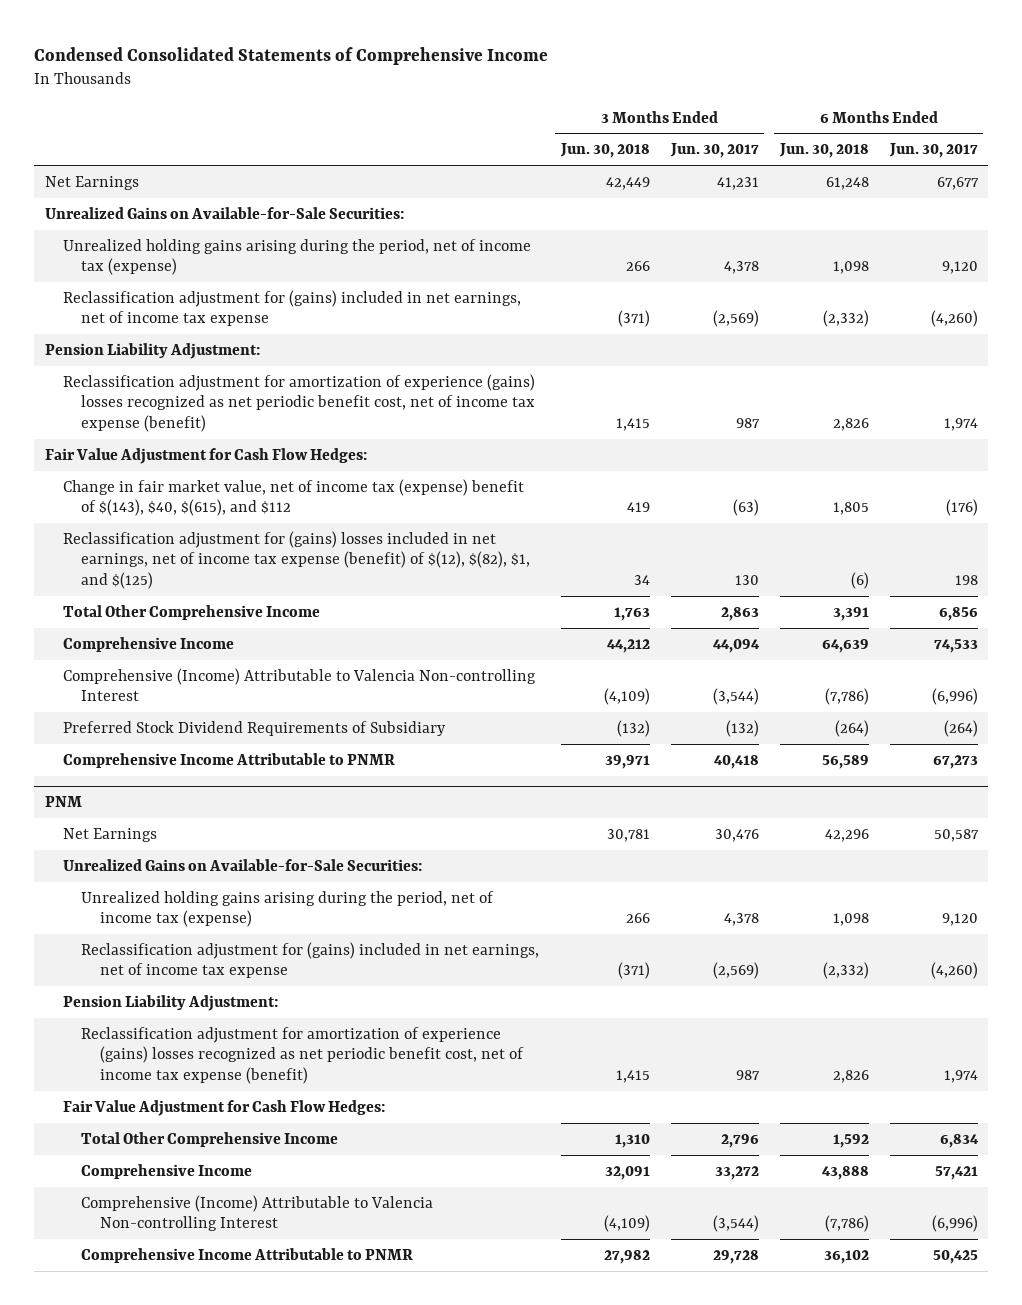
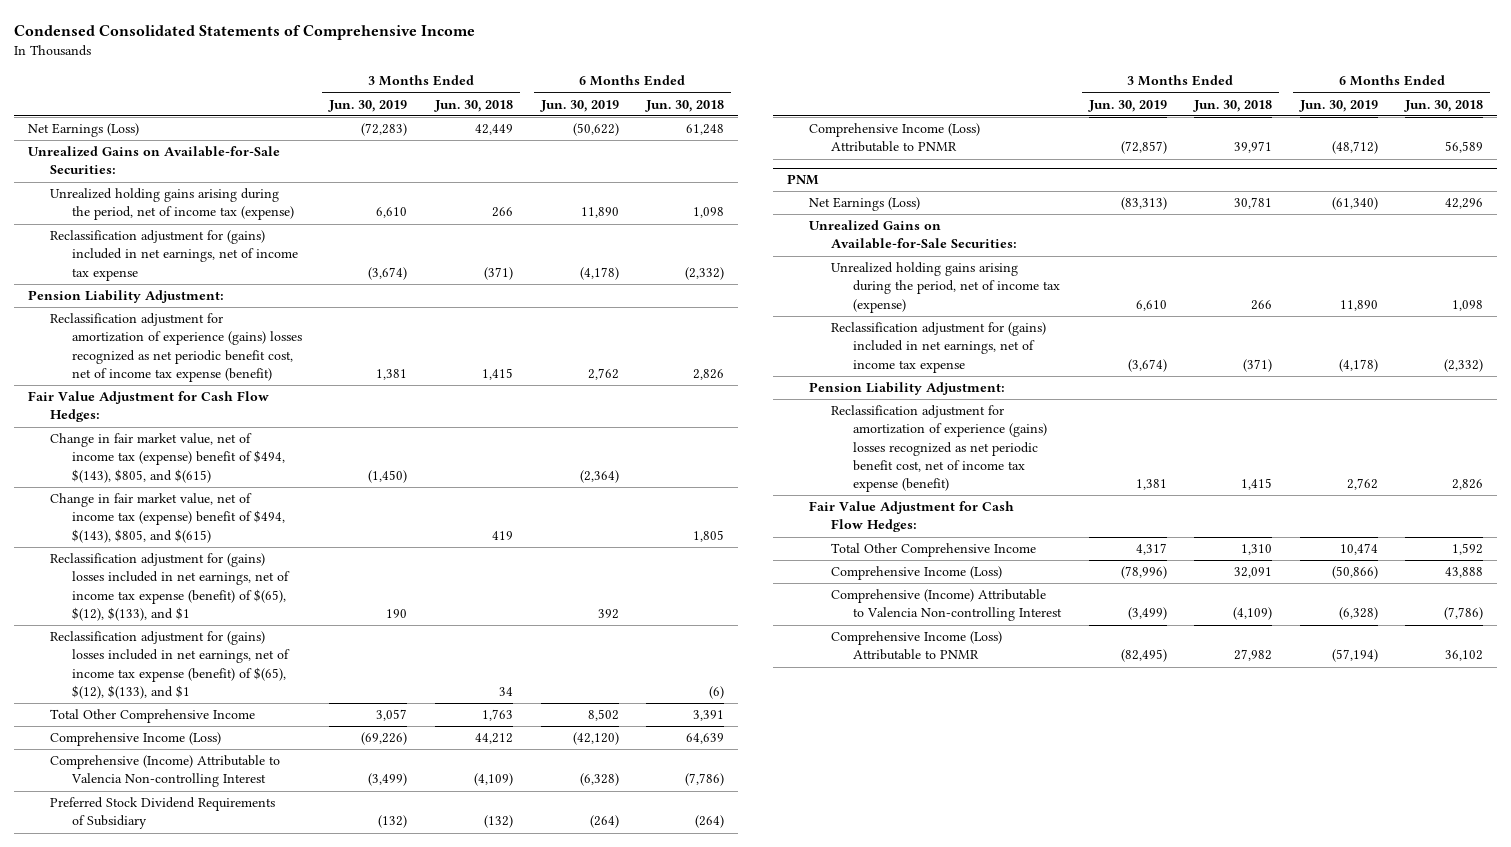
[669,143,759,159] Jun. 30, 2017 -> none
[888,143,978,159] Jun. 30, 2017 -> none
none -> [328,99,408,112] Jun. 30, 2019
none -> [539,99,619,112] Jun. 30, 2019
[44,175,139,190] Net Earnings -> [27,123,139,138] Net Earnings (Loss)
none -> [49,433,285,483] Change in fair market value, net of income tax (expense) benefit of $494, $(143), $805, and $(615)
[63,478,525,517] Change in fair market value, net of income tax (expense) benefit of $(143), $40, $(615), and $112 -> [49,493,285,543] Change in fair market value, net of income tax (expense) benefit of $494, $(143), $805, and $(615)
none -> [49,553,290,621] Reclassification adjustment for (gains) losses included in net earnings, net of income tax expense (benefit) of $(65), $(12), $(133), and $1
[63,530,531,589] Reclassification adjustment for (gains) losses included in net earnings, net of income tax expense (benefit) of $(12), $(82), $1, and $(125) -> [49,631,290,699] Reclassification adjustment for (gains) losses included in net earnings, net of income tax expense (benefit) of $(65), $(12), $(133), and $1
[63,636,235,652] Comprehensive Income -> [49,732,221,747] Comprehensive Income (Loss)
[63,752,396,768] Comprehensive Income Attributable to PNMR -> [809,123,981,153] Comprehensive Income (Loss) Attributable to PNMR
[63,827,158,842] Net Earnings -> [809,197,921,212] Net Earnings (Loss)
[81,1163,253,1179] Comprehensive Income -> [830,566,1002,581] Comprehensive Income (Loss)
[81,1247,414,1263] Comprehensive Income Attributable to PNMR -> [830,631,1002,661] Comprehensive Income (Loss) Attributable to PNMR

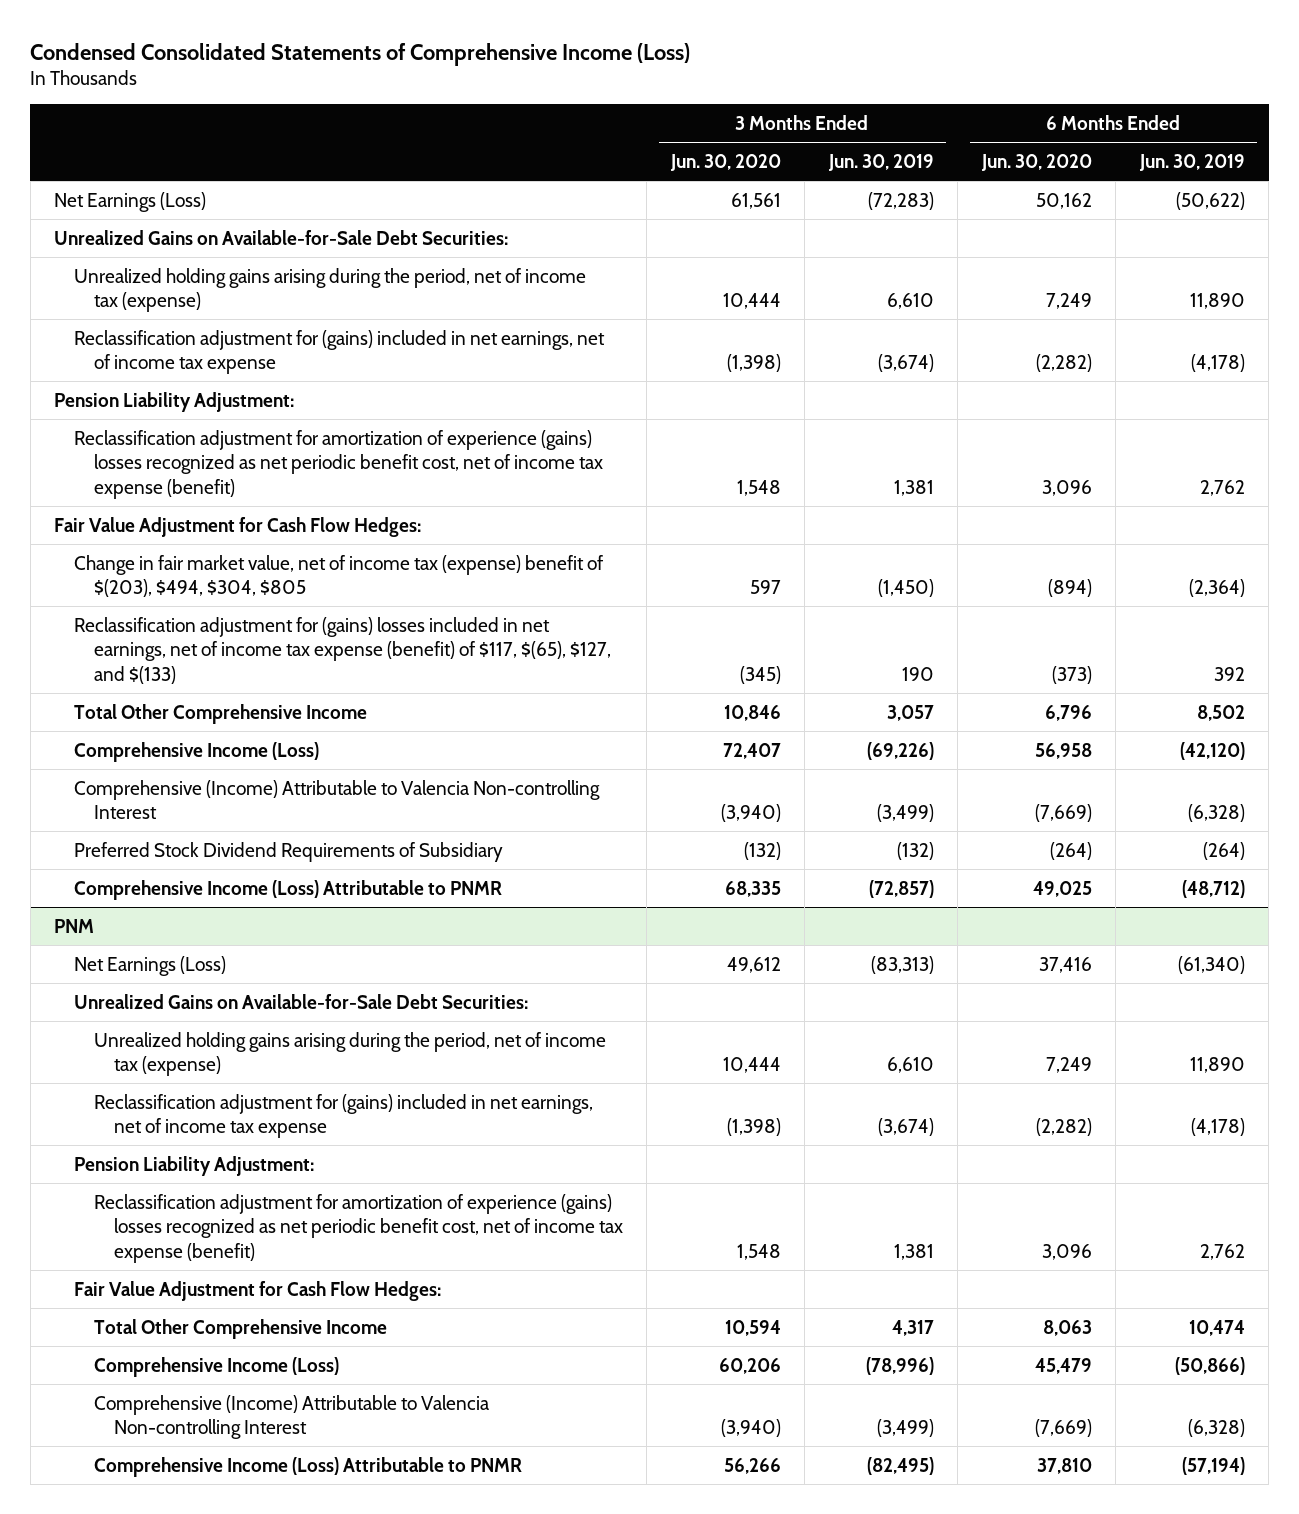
[14,24,476,40] Condensed Consolidated Statements of Comprehensive Income -> [30,42,691,66] Condensed Consolidated Statements of Comprehensive Income (Loss)
[434,99,514,112] Jun. 30, 2018 -> none
[645,99,725,112] Jun. 30, 2018 -> none
none -> [669,153,781,171] Jun. 30, 2020
none -> [980,153,1092,171] Jun. 30, 2020
[27,146,280,175] Unrealized Gains on Available-for-Sale Securities: -> [54,229,509,245] Unrealized Gains on Available-for-Sale Debt Securities:
[49,493,285,543] Change in fair market value, net of income tax (expense) benefit of $494, $(143), $805, and $(615) -> none
[49,631,290,699] Reclassification adjustment for (gains) losses included in net earnings, net of income tax expense (benefit) of $(65), $(12), $(133), and $1 -> none
[49,433,285,483] Change in fair market value, net of income tax (expense) benefit of $494, $(143), $805, and $(615) -> [74,554,605,598] Change in fair market value, net of income tax (expense) benefit of $(203), $494, $304, $805
[49,553,290,621] Reclassification adjustment for (gains) losses included in net earnings, net of income tax expense (benefit) of $(65), $(12), $(133), and $1 -> [74,616,611,684] Reclassification adjustment for (gains) losses included in net earnings, net of income tax expense (benefit) of $117, $(65), $127, and $(133)
[809,220,1017,250] Unrealized Gains on Available-for-Sale Securities: -> [74,993,529,1009] Unrealized Gains on Available-for-Sale Debt Securities:

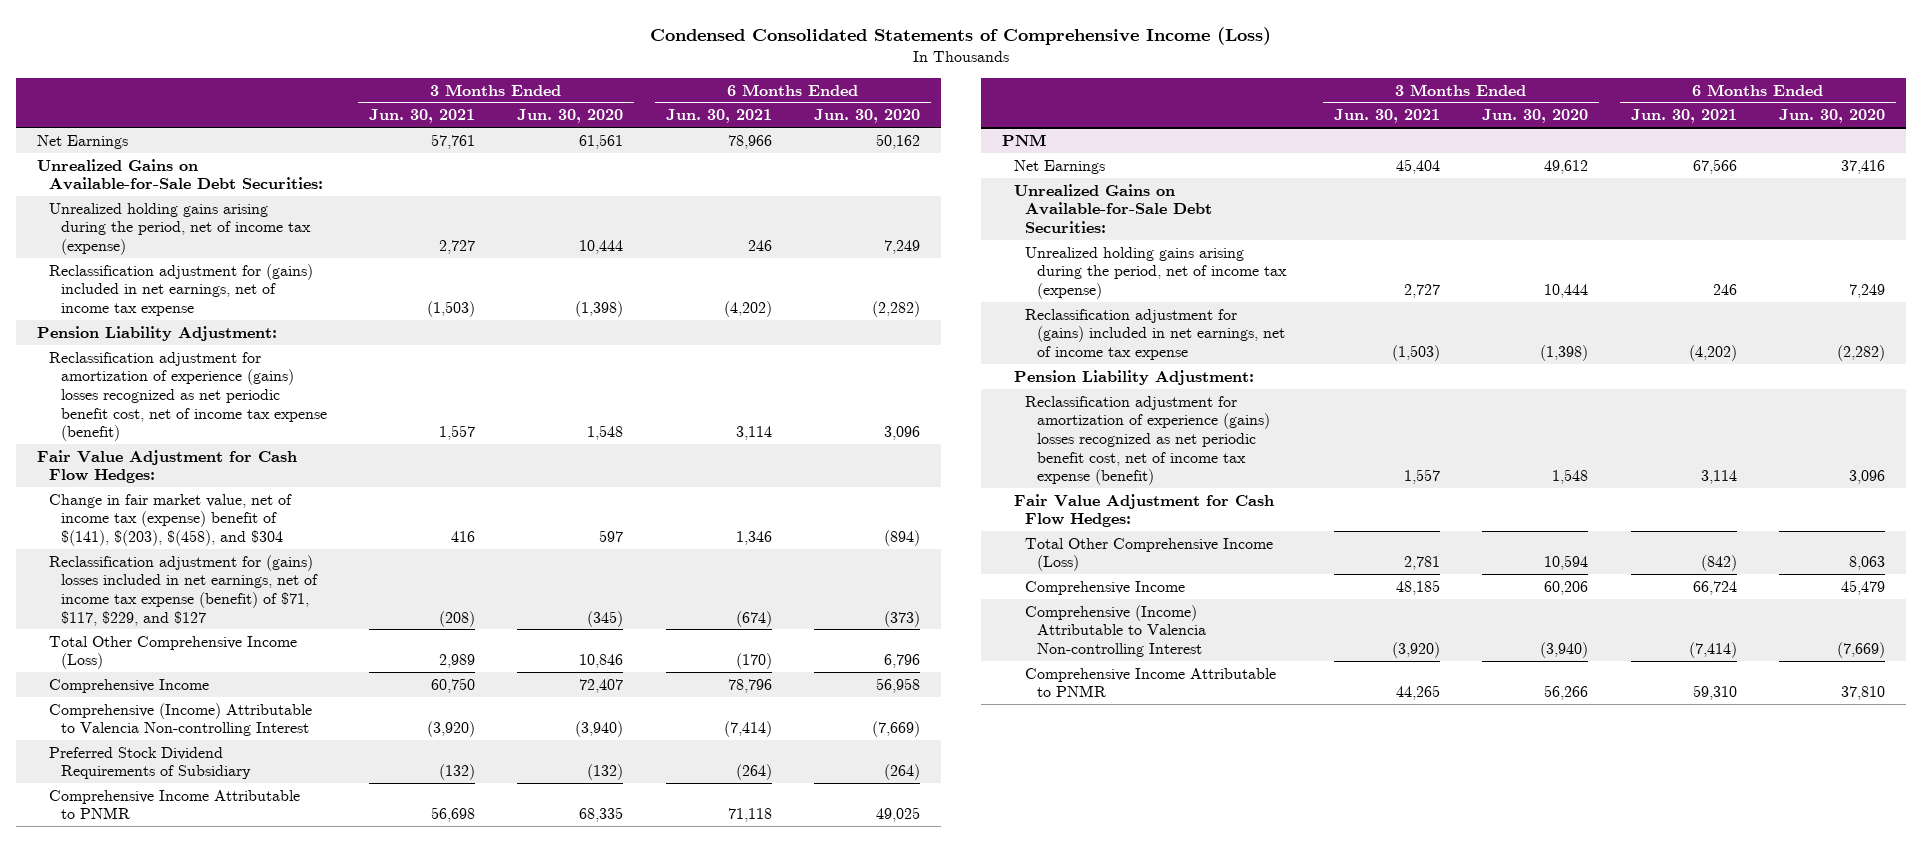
[827,153,934,171] Jun. 30, 2019 -> none
[1138,153,1245,171] Jun. 30, 2019 -> none
none -> [368,109,475,124] Jun. 30, 2021
none -> [665,109,772,124] Jun. 30, 2021
[54,191,207,212] Net Earnings (Loss) -> [37,134,129,149] Net Earnings
[74,554,605,598] Change in fair market value, net of income tax (expense) benefit of $(203), $494, $304, $805 -> [48,493,292,546] Change in fair market value, net of income tax (expense) benefit of $(141), $(203), $(458), and $304
[74,616,611,684] Reclassification adjustment for (gains) losses included in net earnings, net of income tax expense (benefit) of $117, $(65), $127, and $(133) -> [48,554,318,626] Reclassification adjustment for (gains) losses included in net earnings, net of income tax expense (benefit) of $71, $117, $229, and $127
[74,703,368,724] Total Other Comprehensive Income -> [48,635,297,670] Total Other Comprehensive Income (Loss)
[74,741,320,762] Comprehensive Income (Loss) -> [48,678,209,693] Comprehensive Income
[74,879,503,900] Comprehensive Income (Loss) Attributable to PNMR -> [48,789,300,820] Comprehensive Income Attributable to PNMR
[74,955,227,976] Net Earnings (Loss) -> [1013,159,1105,174] Net Earnings
[93,1318,387,1339] Total Other Comprehensive Income -> [1025,537,1274,572] Total Other Comprehensive Income (Loss)
[93,1356,339,1377] Comprehensive Income (Loss) -> [1025,580,1186,595] Comprehensive Income
[93,1456,522,1477] Comprehensive Income (Loss) Attributable to PNMR -> [1025,667,1277,698] Comprehensive Income Attributable to PNMR

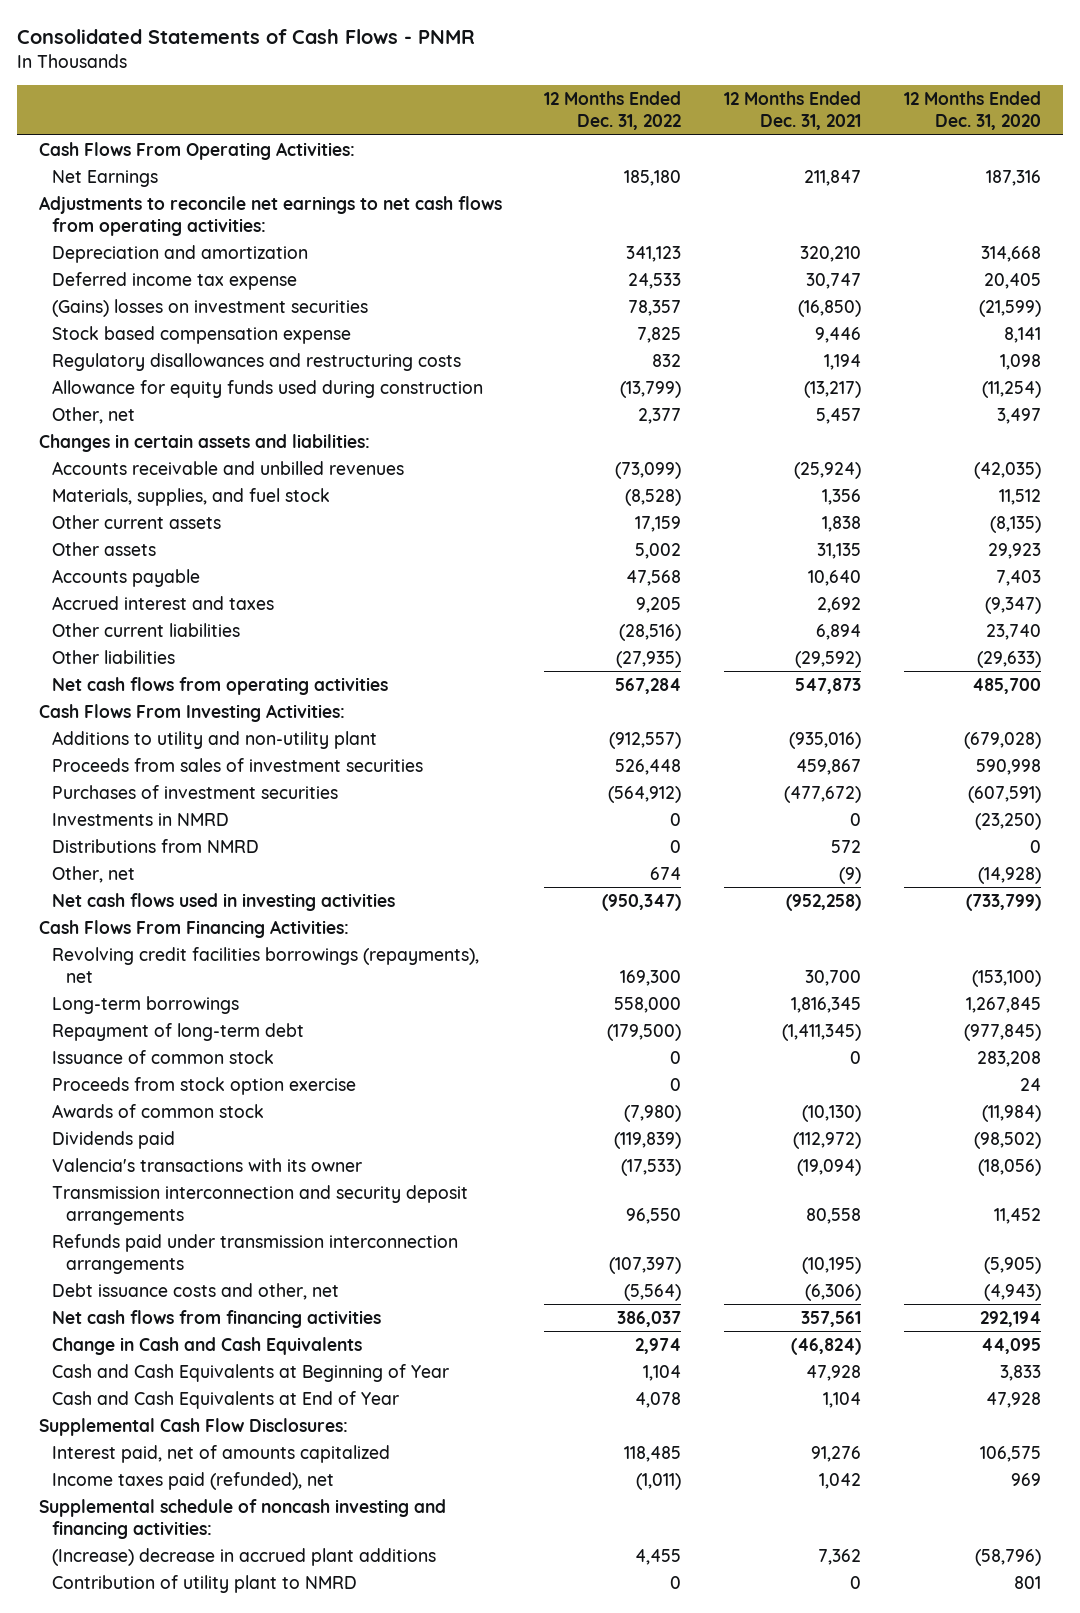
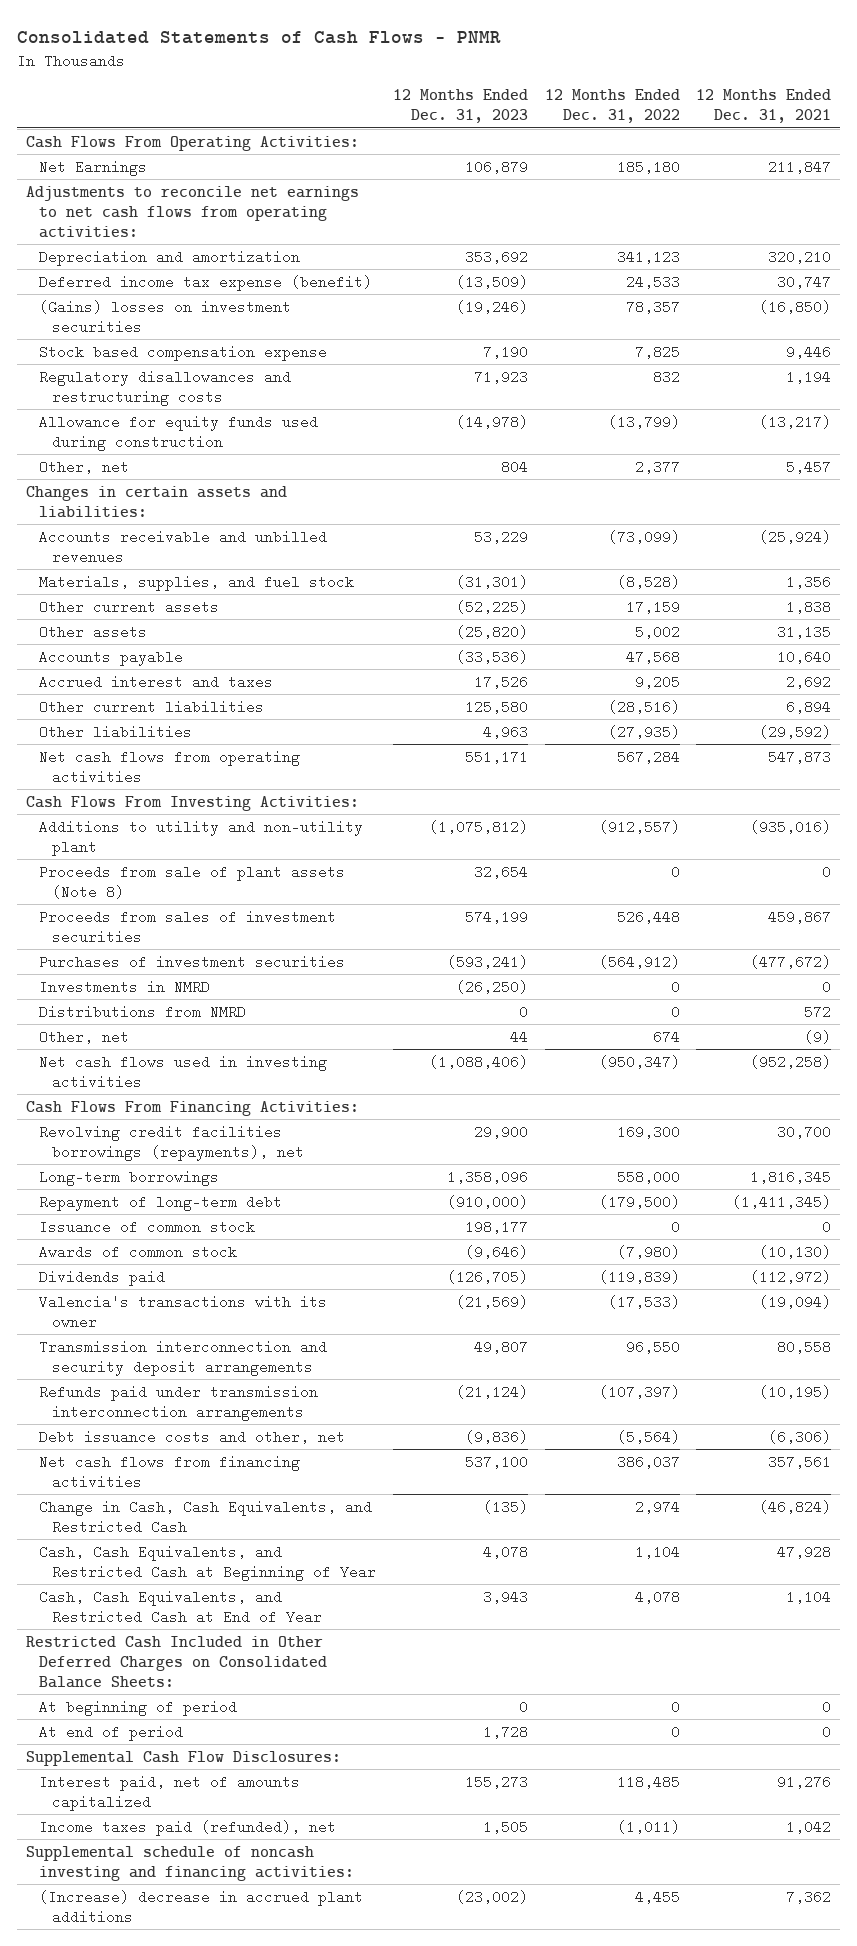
[904,91,1042,131] 12 Months Ended Dec. 31, 2020 -> none
none -> [392,89,528,124] 12 Months Ended Dec. 31, 2023
[52,271,298,290] Deferred income tax expense -> [38,274,372,291] Deferred income tax expense (benefit)
none -> [38,864,345,899] Proceeds from sale of plant assets (Note 8)
[52,1076,357,1095] Proceeds from stock option exercise -> none
[52,1336,363,1355] Change in Cash and Cash Equivalents -> [38,1499,372,1534] Change in Cash, Cash Equivalents, and Restricted Cash
[52,1363,450,1382] Cash and Cash Equivalents at Beginning of Year -> [38,1544,376,1581] Cash, Cash Equivalents, and Restricted Cash at Beginning of Year
[52,1390,400,1409] Cash and Cash Equivalents at End of Year -> [38,1589,322,1624] Cash, Cash Equivalents, and Restricted Cash at End of Year
none -> [25,1635,327,1688] Restricted Cash Included in Other Deferred Charges on Consolidated Balance Sheets:
none -> [38,1699,237,1716] At beginning of period
none -> [38,1724,183,1741] At end of period
[52,1574,358,1593] Contribution of utility plant to NMRD -> none

